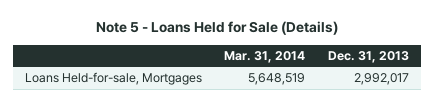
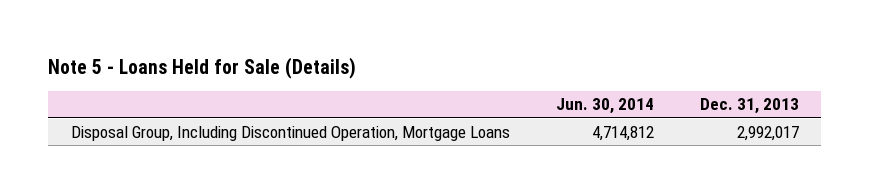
[224,50,306,63] Mar. 31, 2014 -> none
none -> [555,98,654,115] Jun. 30, 2014
[24,72,202,86] Loans Held-for-sale, Mortgages -> [70,126,510,142] Disposal Group, Including Discontinued Operation, Mortgage Loans

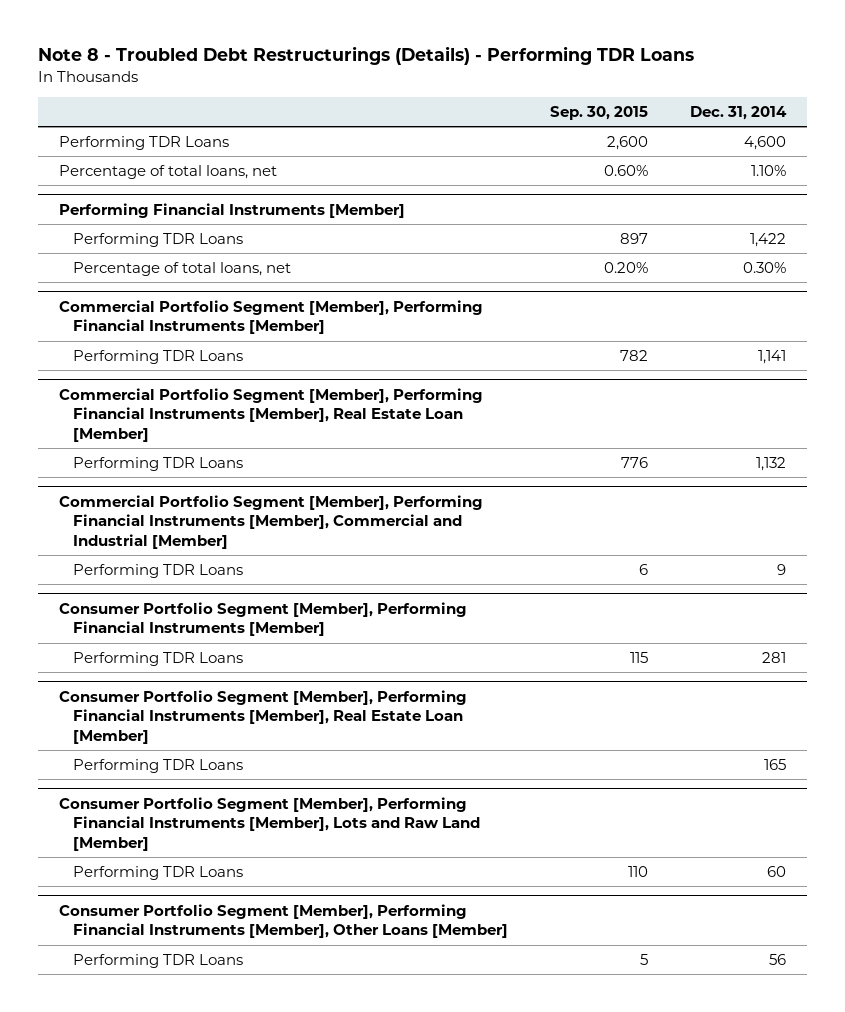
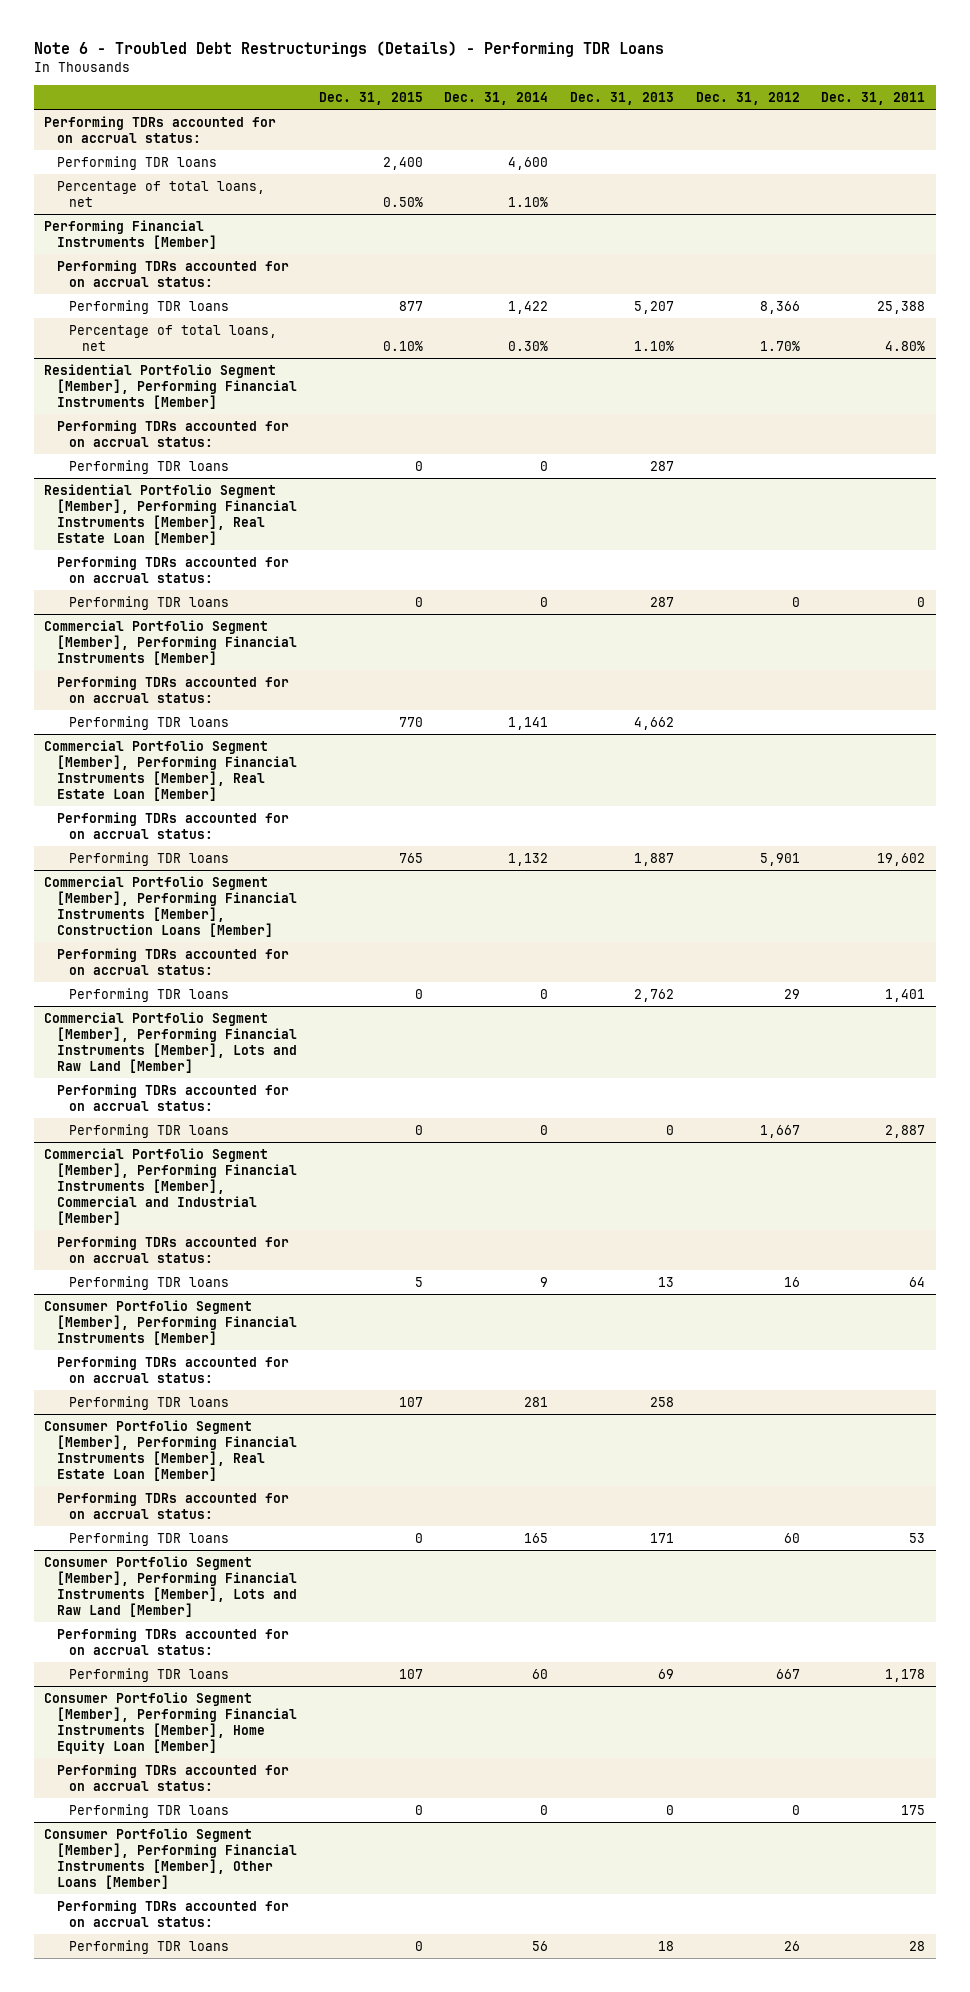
[37,46,694,66] Note 8 - Troubled Debt Restructurings (Details) - Performing TDR Loans -> [33,41,664,58] Note 6 - Troubled Debt Restructurings (Details) - Performing TDR Loans
[550,106,649,121] Sep. 30, 2015 -> none
none -> [318,91,423,105] Dec. 31, 2015
none -> [569,91,674,105] Dec. 31, 2013
none -> [695,91,800,105] Dec. 31, 2012
none -> [821,91,926,105] Dec. 31, 2011
none -> [44,115,277,143] Performing TDRs accounted for on accrual status:
[58,135,229,150] Performing TDR Loans -> [56,155,217,170] Performing TDR loans
none -> [56,259,289,287] Performing TDRs accounted for on accrual status:
[73,232,244,247] Performing TDR Loans -> [69,299,230,314] Performing TDR loans
none -> [44,363,297,409] Residential Portfolio Segment [Member], Performing Financial Instruments [Member]
none -> [56,419,289,447] Performing TDRs accounted for on accrual status:
none -> [69,459,230,474] Performing TDR loans
none -> [44,483,297,545] Residential Portfolio Segment [Member], Performing Financial Instruments [Member], Real Estate Loan [Member]
none -> [56,555,289,583] Performing TDRs accounted for on accrual status:
none -> [69,595,230,610] Performing TDR loans
none -> [56,675,289,703] Performing TDRs accounted for on accrual status:
[73,349,244,364] Performing TDR Loans -> [69,715,230,730] Performing TDR loans
none -> [56,811,289,839] Performing TDRs accounted for on accrual status:
[73,456,244,471] Performing TDR Loans -> [69,851,230,866] Performing TDR loans
none -> [44,875,297,937] Commercial Portfolio Segment [Member], Performing Financial Instruments [Member], Construction Loans [Member]
none -> [56,947,289,975] Performing TDRs accounted for on accrual status:
none -> [69,987,230,1002] Performing TDR loans
none -> [44,1011,297,1073] Commercial Portfolio Segment [Member], Performing Financial Instruments [Member], Lots and Raw Land [Member]
none -> [56,1083,289,1111] Performing TDRs accounted for on accrual status:
none -> [69,1123,230,1138] Performing TDR loans
none -> [56,1235,289,1263] Performing TDRs accounted for on accrual status:
[73,563,244,578] Performing TDR Loans -> [69,1275,230,1290] Performing TDR loans
none -> [56,1355,289,1383] Performing TDRs accounted for on accrual status:
[73,651,244,666] Performing TDR Loans -> [69,1395,230,1410] Performing TDR loans
none -> [56,1491,289,1519] Performing TDRs accounted for on accrual status:
[73,758,244,773] Performing TDR Loans -> [69,1531,230,1546] Performing TDR loans
none -> [56,1627,289,1655] Performing TDRs accounted for on accrual status:
[73,865,244,880] Performing TDR Loans -> [69,1667,230,1682] Performing TDR loans
none -> [44,1691,297,1754] Consumer Portfolio Segment [Member], Performing Financial Instruments [Member], Home Equity Loan [Member]
none -> [56,1763,289,1791] Performing TDRs accounted for on accrual status:
none -> [69,1803,230,1818] Performing TDR loans
none -> [56,1899,289,1927] Performing TDRs accounted for on accrual status:
[73,953,244,968] Performing TDR Loans -> [69,1939,230,1954] Performing TDR loans

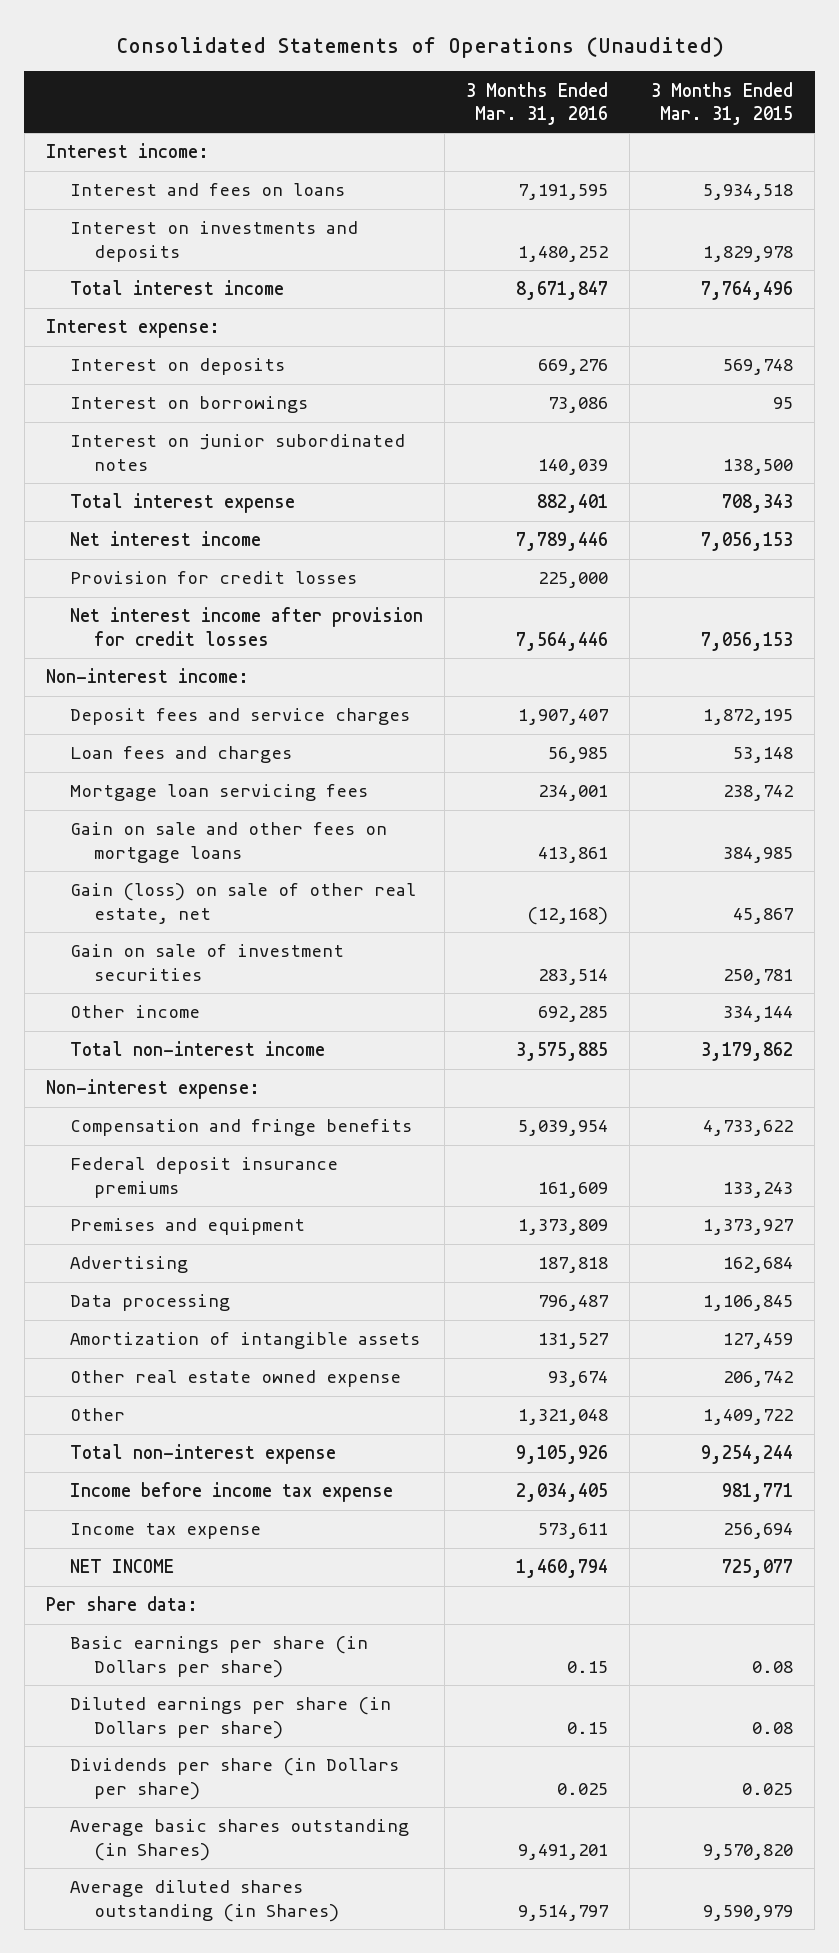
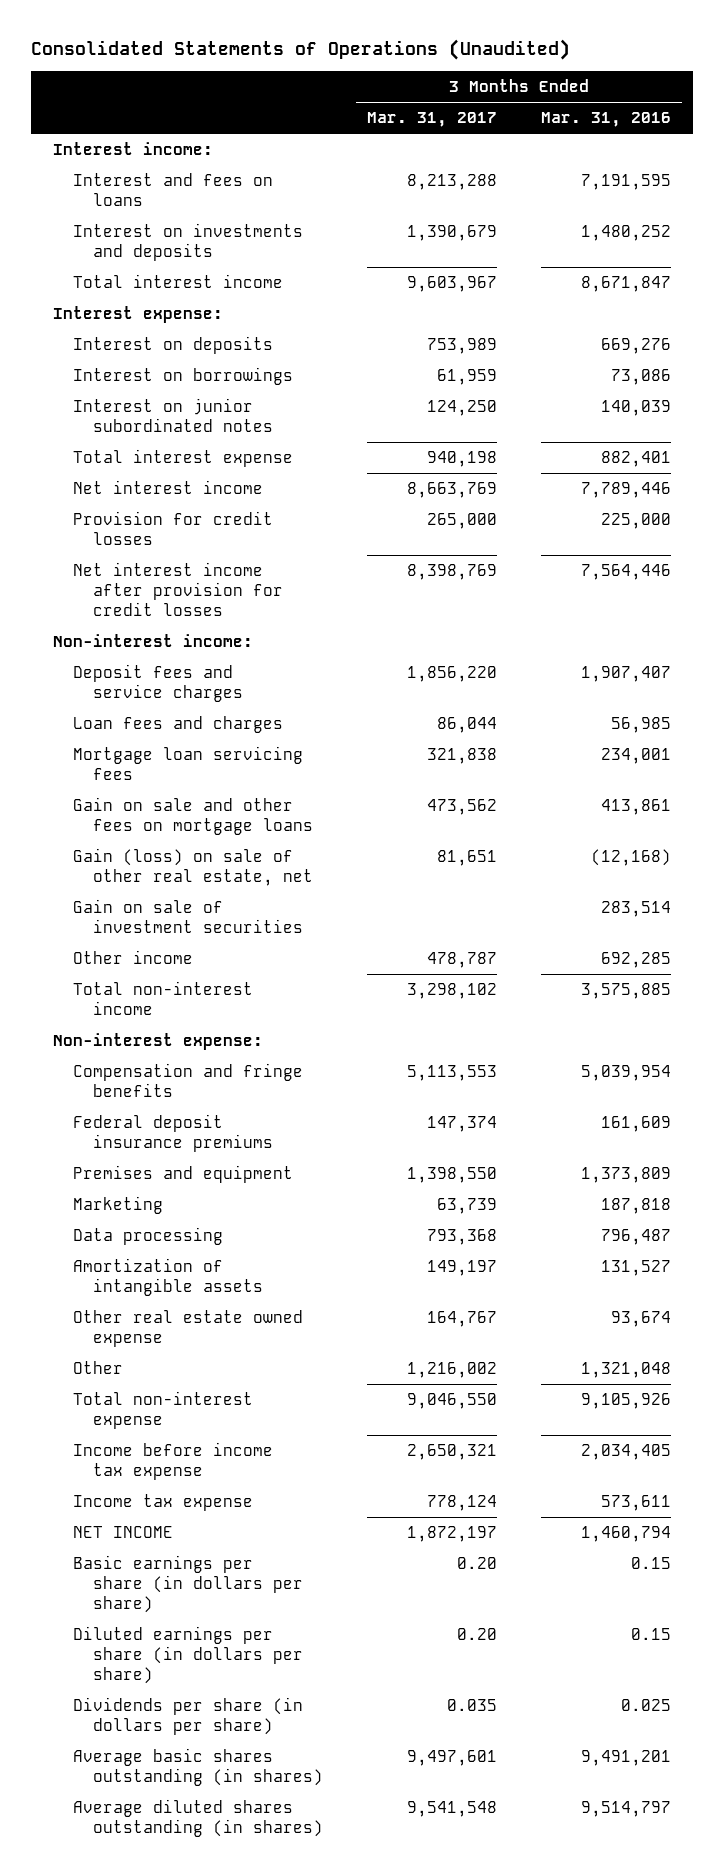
[651,81,794,125] 3 Months Ended Mar. 31, 2015 -> none
none -> [367,112,498,128] Mar. 31, 2017
[69,1256,188,1274] Advertising -> [73,1195,164,1214] Marketing
[46,1596,199,1612] Per share data: -> none
[69,1636,368,1678] Basic earnings per share (in Dollars per share) -> [73,1554,304,1614] Basic earnings per share (in dollars per share)
[69,1697,391,1739] Diluted earnings per share (in Dollars per share) -> [73,1625,304,1685] Diluted earnings per share (in dollars per share)
[69,1758,399,1800] Dividends per share (in Dollars per share) -> [73,1696,304,1736] Dividends per share (in dollars per share)
[69,1819,409,1861] Average basic shares outstanding (in Shares) -> [73,1747,324,1787] Average basic shares outstanding (in shares)
[69,1880,339,1922] Average diluted shares outstanding (in Shares) -> [73,1798,324,1838] Average diluted shares outstanding (in shares)

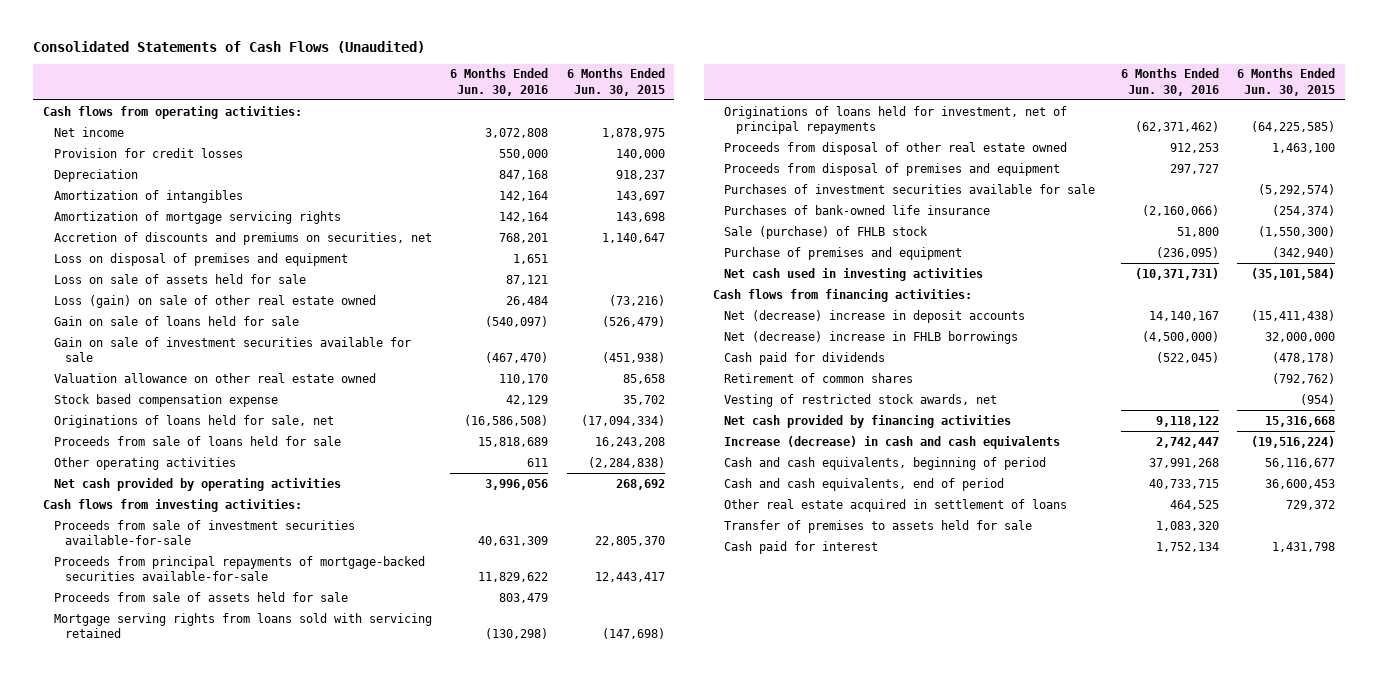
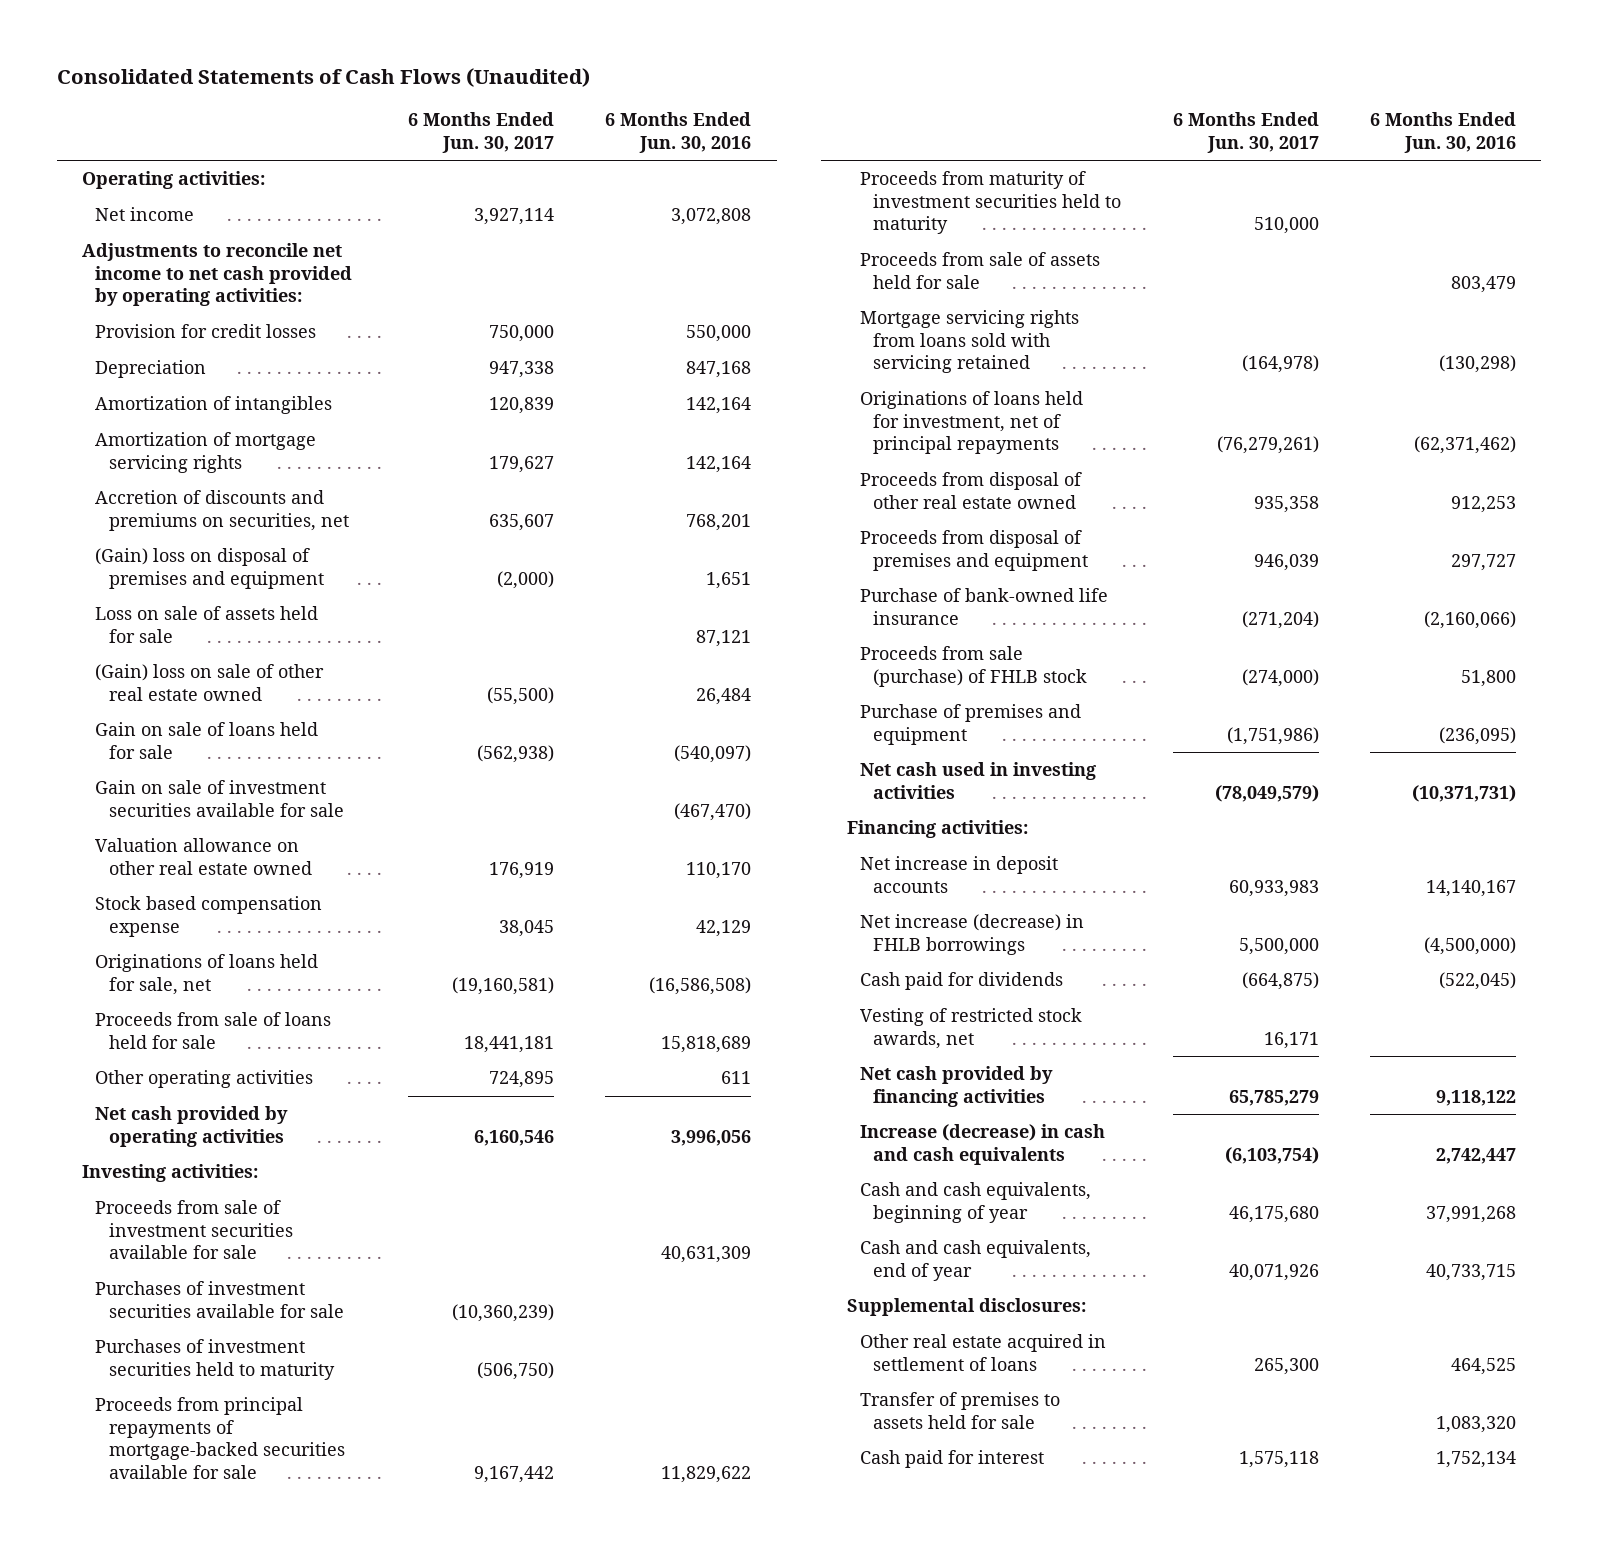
[566,68,665,96] 6 Months Ended Jun. 30, 2015 -> none
none -> [407,112,554,153] 6 Months Ended Jun. 30, 2017
[42,105,302,119] Cash flows from operating activities: -> [82,171,266,190] Operating activities:
none -> [82,243,353,307] Adjustments to reconcile net income to net cash provided by operating activities:
[53,252,348,266] Loss on disposal of premises and equipment -> [95,548,324,589] (Gain) loss on disposal of premises and equipment
[53,294,376,308] Loss (gain) on sale of other real estate owned -> [95,664,325,701] (Gain) loss on sale of other real estate owned
[42,498,302,512] Cash flows from investing activities: -> [82,1164,259,1183] Investing activities:
[53,519,355,546] Proceeds from sale of investment securities available-for-sale -> [95,1200,293,1260] Proceeds from sale of investment securities available for sale
[724,183,1096,194] Purchases of investment securities available for sale -> [95,1281,344,1318] Purchases of investment securities available for sale
none -> [95,1339,335,1380] Purchases of investment securities held to maturity
[53,555,425,582] Proceeds from principal repayments of mortgage-backed securities available-for-sale -> [95,1397,345,1479] Proceeds from principal repayments of mortgage-backed securities available for sale
none -> [860,171,1122,235] Proceeds from maturity of investment securities held to maturity
[53,612,432,639] Mortgage serving rights from loans sold with servicing retained -> [860,310,1080,374] Mortgage servicing rights from loans sold with servicing retained
[724,204,991,215] Purchases of bank-owned life insurance -> [860,588,1109,625] Purchase of bank-owned life insurance
[724,225,929,239] Sale (purchase) of FHLB stock -> [860,646,1088,687] Proceeds from sale (purchase) of FHLB stock
[713,288,973,302] Cash flows from financing activities: -> [846,820,1028,839] Financing activities:
[724,309,1026,323] Net (decrease) increase in deposit accounts -> [860,856,1059,893] Net increase in deposit accounts
[724,330,1019,344] Net (decrease) increase in FHLB borrowings -> [860,914,1085,955] Net increase (decrease) in FHLB borrowings
[724,372,914,383] Retirement of common shares -> none
[724,456,1047,470] Cash and cash equivalents, beginning of period -> [860,1182,1092,1223] Cash and cash equivalents, beginning of year
[724,477,1005,491] Cash and cash equivalents, end of period -> [860,1240,1092,1281] Cash and cash equivalents, end of year
none -> [846,1298,1086,1317] Supplemental disclosures:

